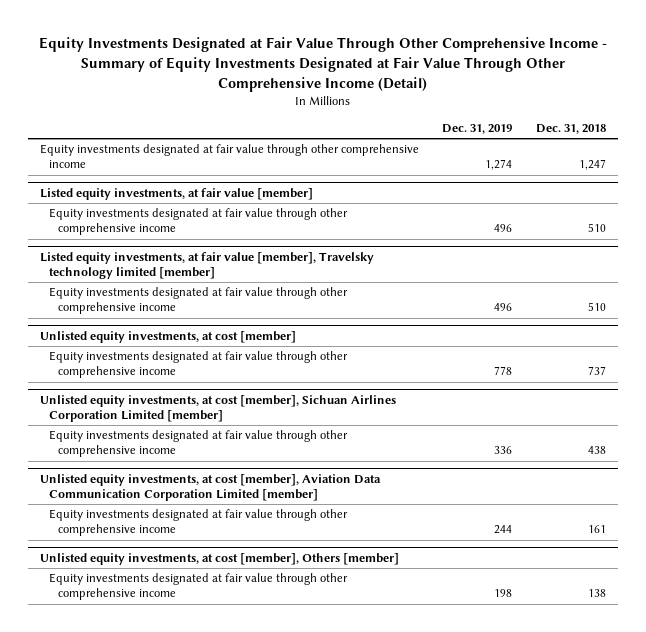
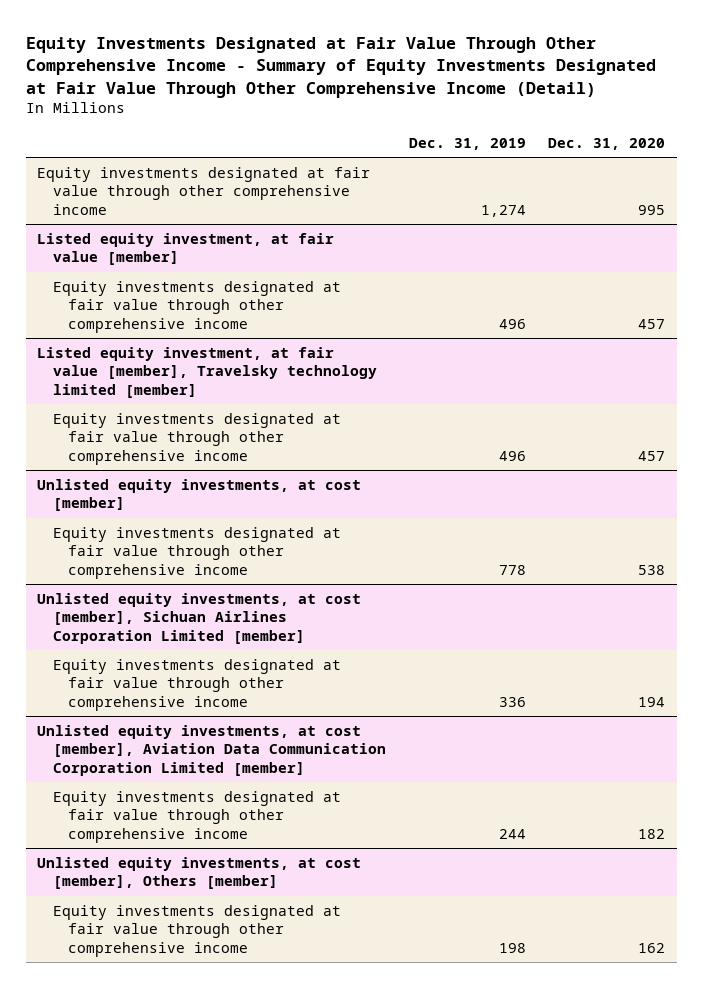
[535,123,606,134] Dec. 31, 2018 -> none
none -> [548,137,666,150] Dec. 31, 2020
[39,187,313,200] Listed equity investments, at fair value [member] -> [37,232,335,266] Listed equity investment, at fair value [member]
[39,251,374,279] Listed equity investments, at fair value [member], Travelsky technology limited [member] -> [37,346,377,398] Listed equity investment, at fair value [member], Travelsky technology limited [member]

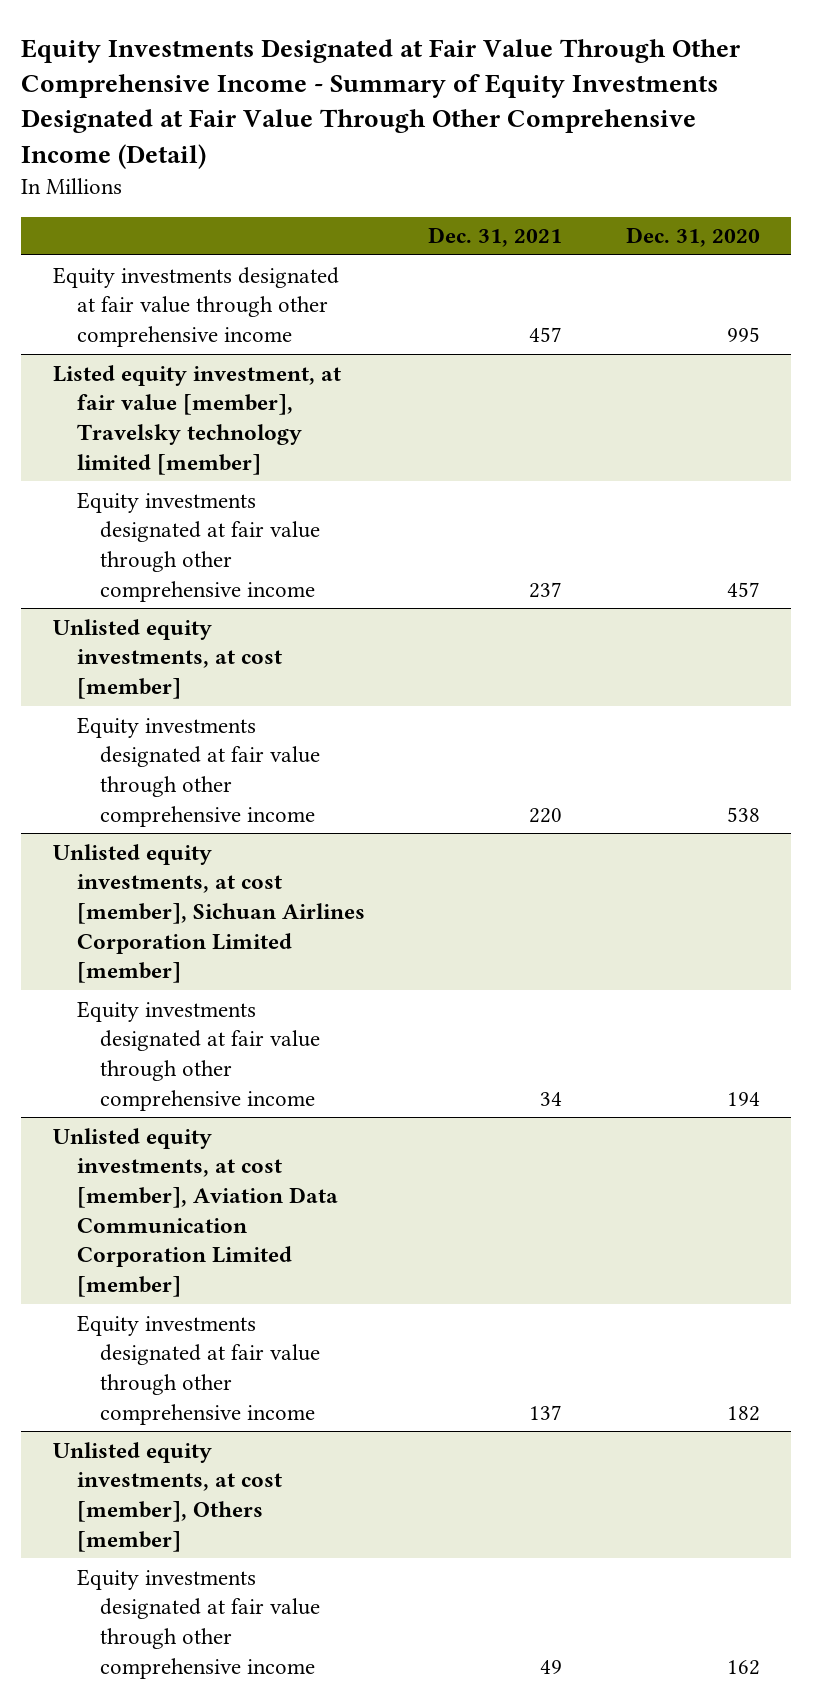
[408,137,526,150] Dec. 31, 2019 -> none
none -> [428,227,563,248] Dec. 31, 2021
[37,232,335,266] Listed equity investment, at fair value [member] -> none
[52,280,341,333] Equity investments designated at fair value through other comprehensive income -> none

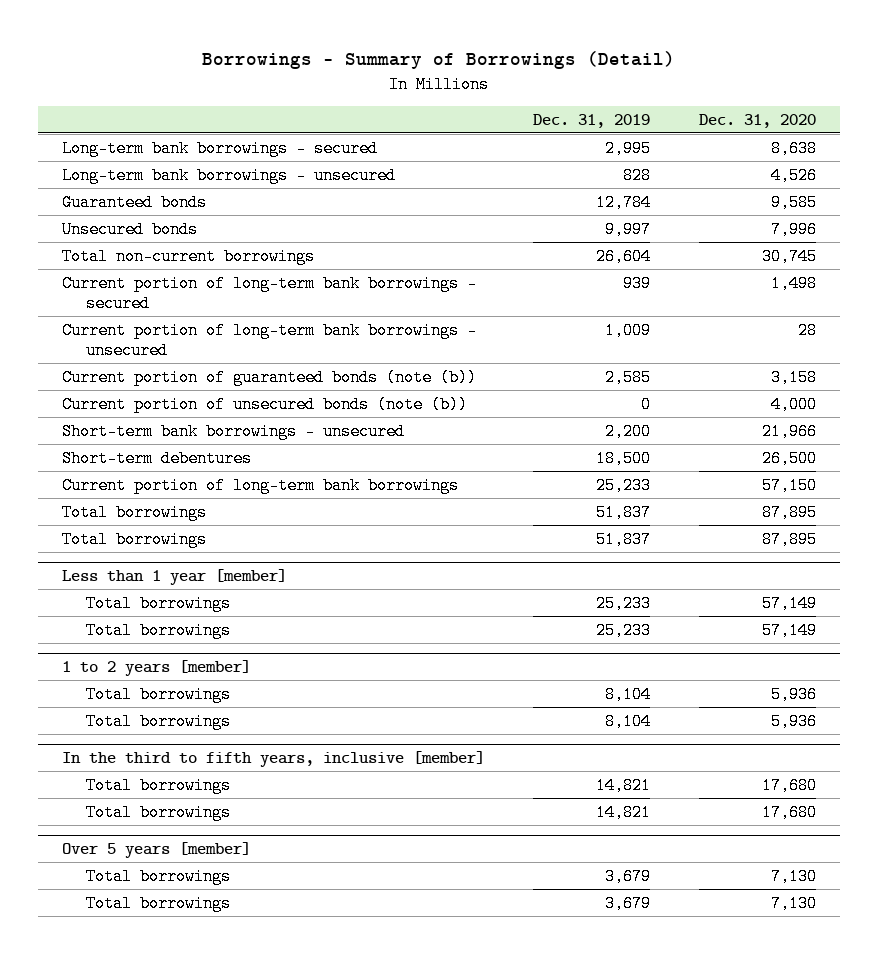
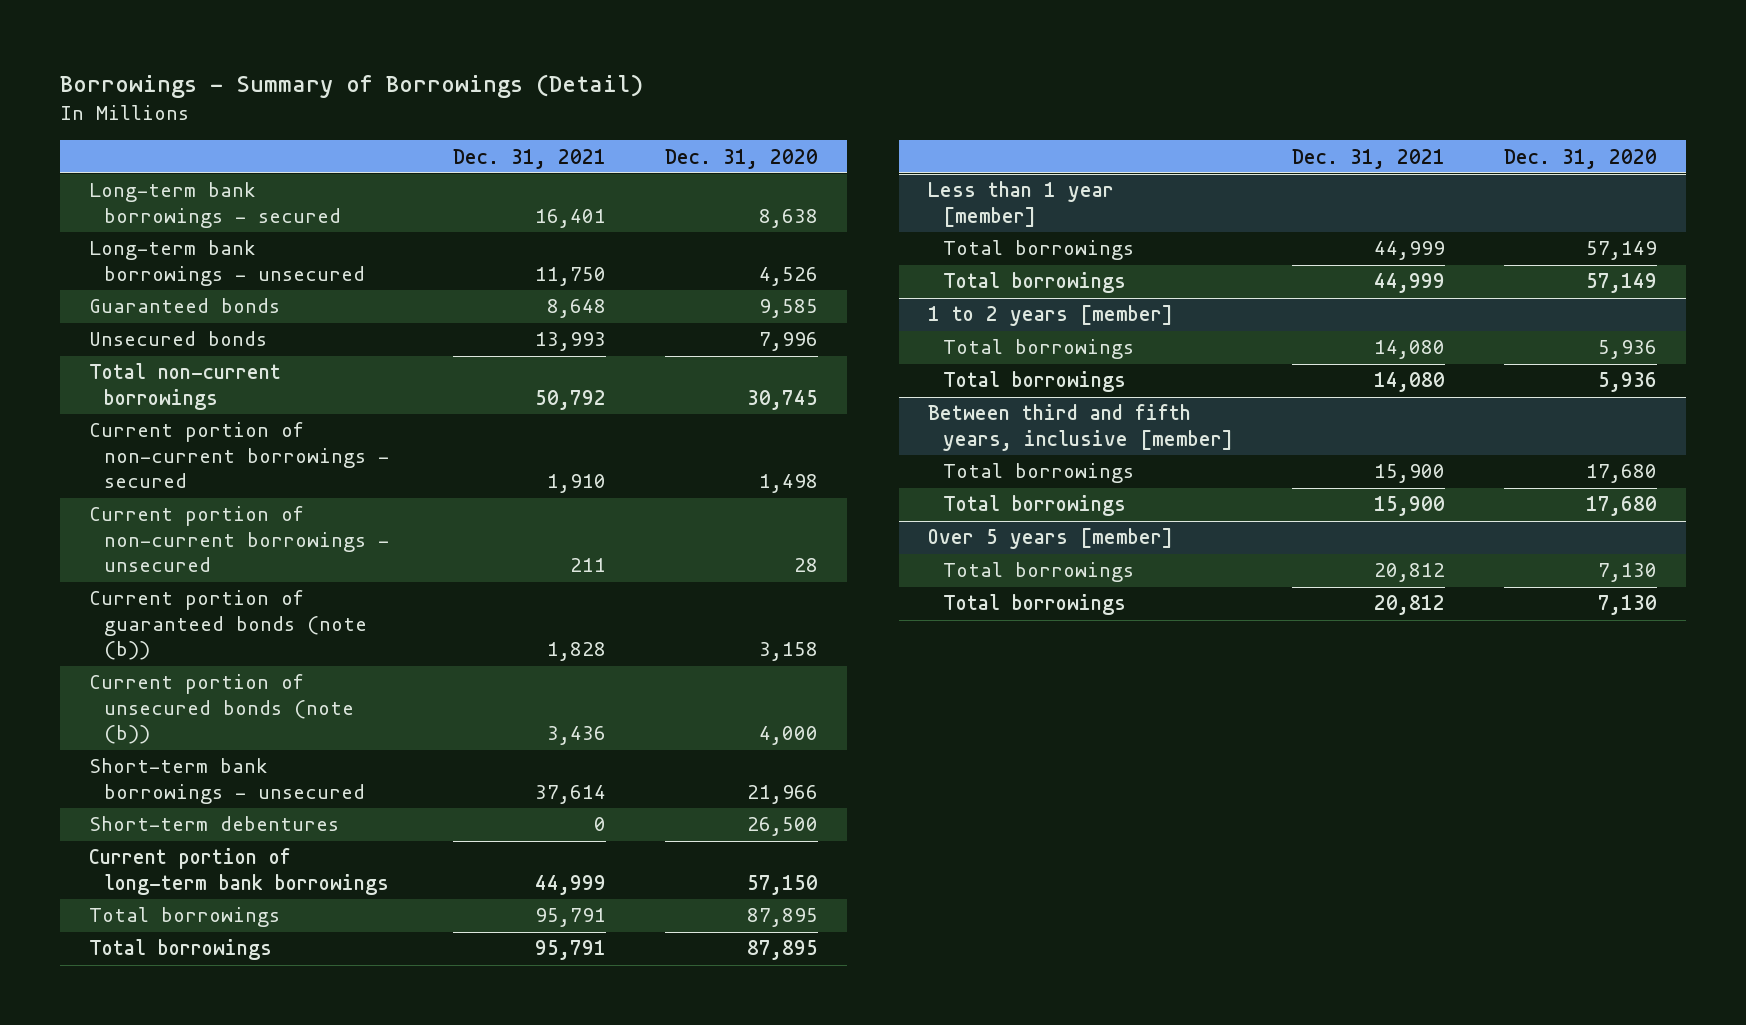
[533,113,651,128] Dec. 31, 2019 -> none
none -> [452,148,606,169] Dec. 31, 2021
[62,274,478,312] Current portion of long-term bank borrowings - secured -> [89,422,389,489] Current portion of non-current borrowings - secured
[62,321,478,359] Current portion of long-term bank borrowings - unsecured -> [89,506,389,573] Current portion of non-current borrowings - unsecured
[62,750,486,767] In the third to fifth years, inclusive [member] -> [928,404,1234,451] Between third and fifth years, inclusive [member]

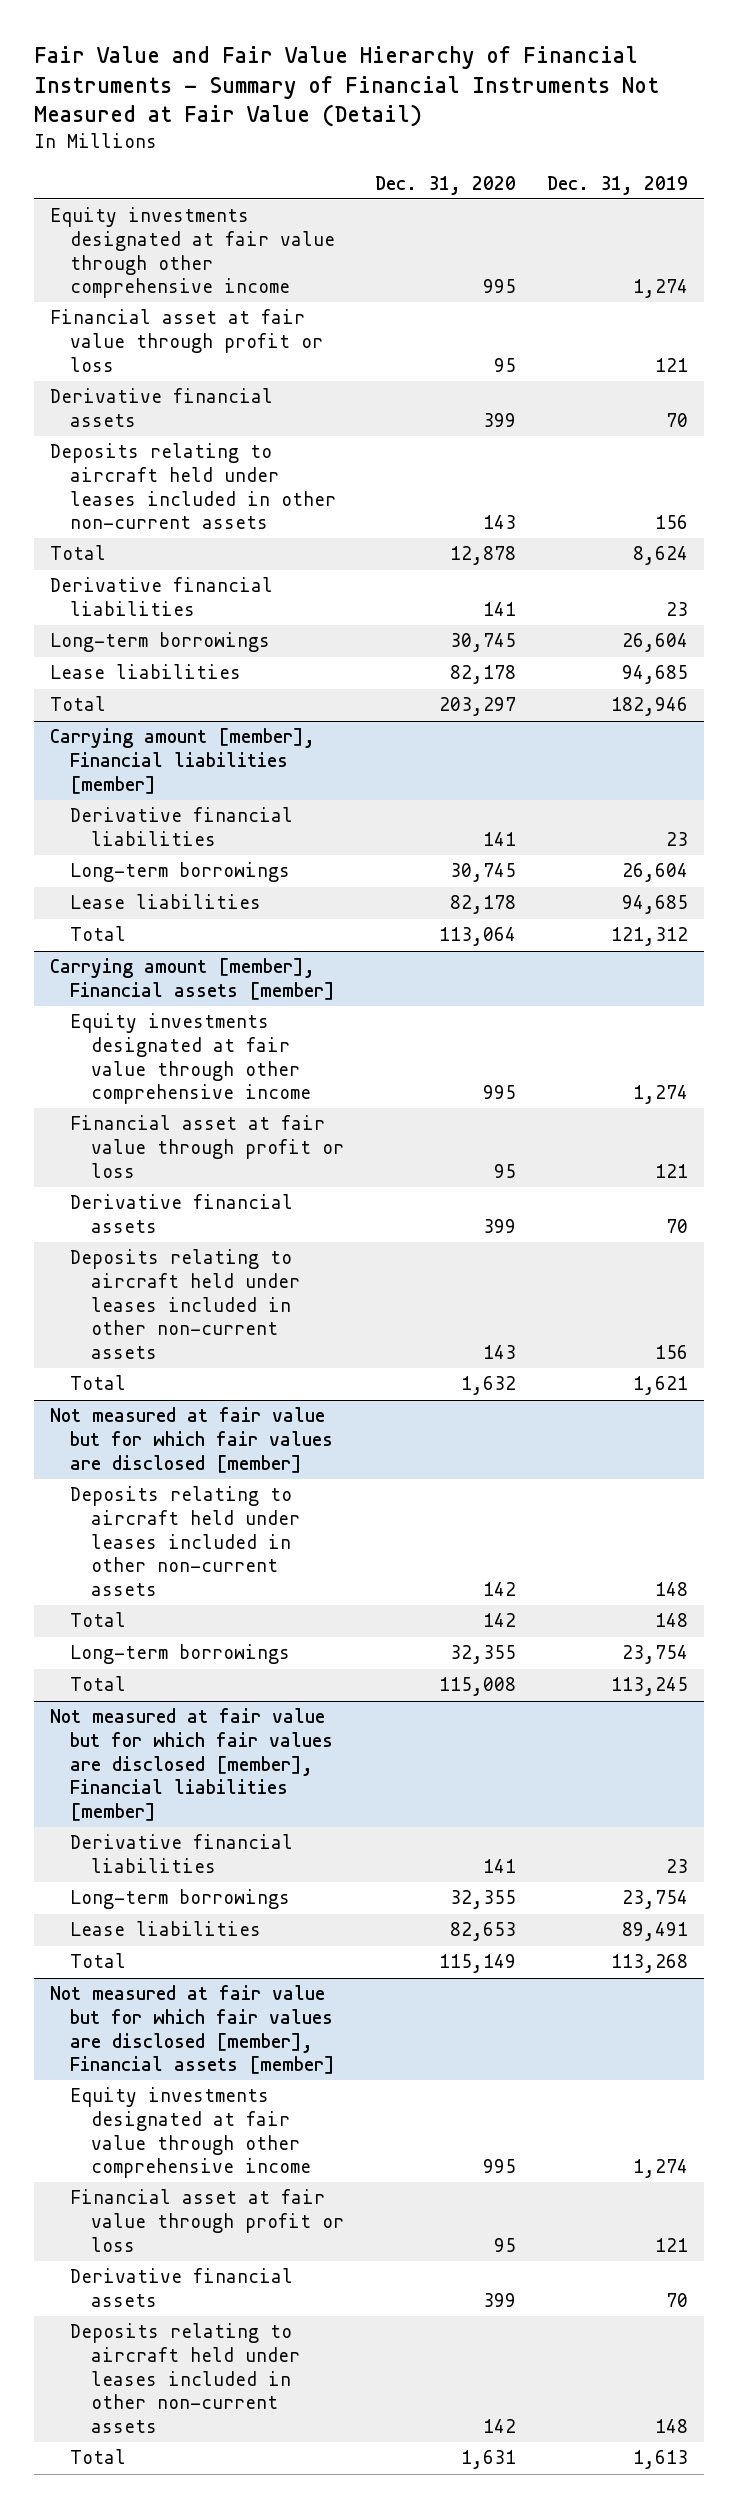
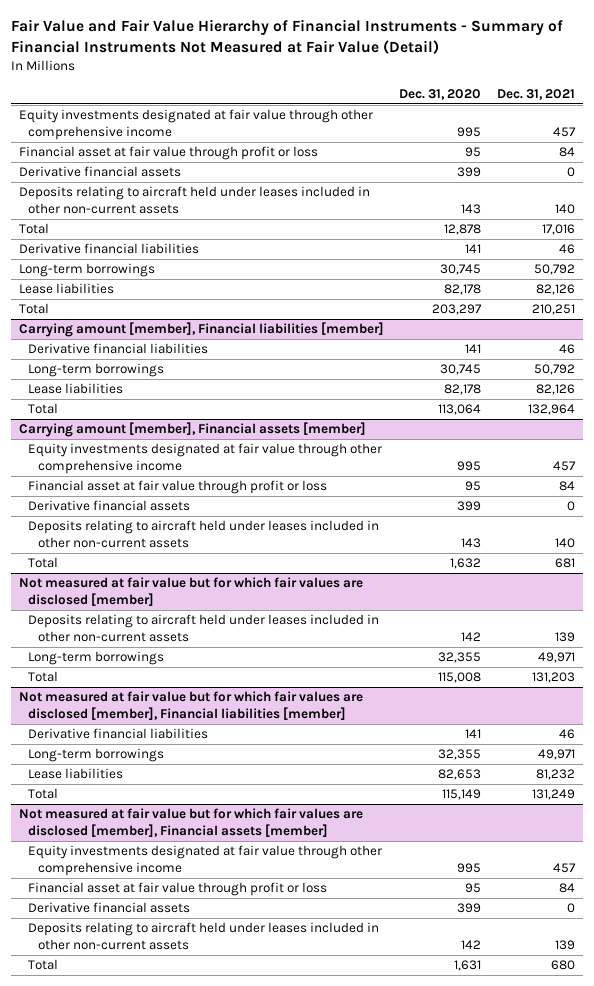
[546,175,688,195] Dec. 31, 2019 -> none
none -> [496,88,575,100] Dec. 31, 2021
[70,1612,127,1628] Total -> none

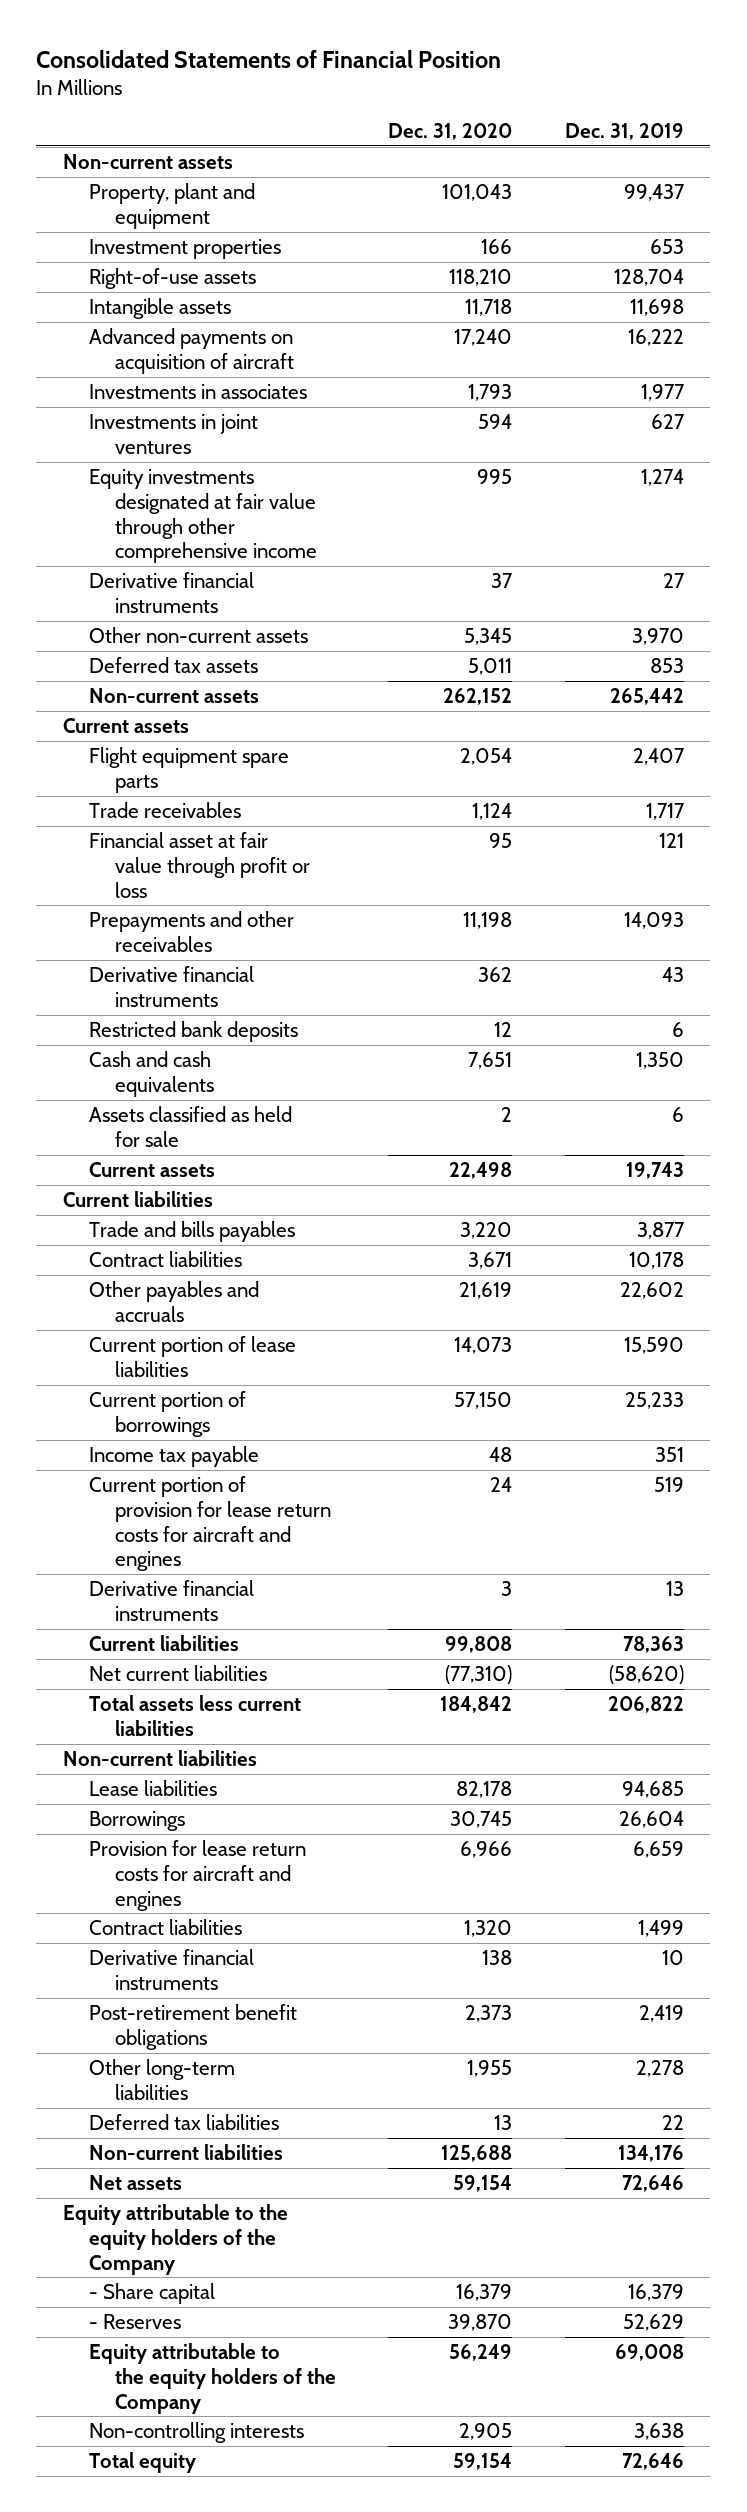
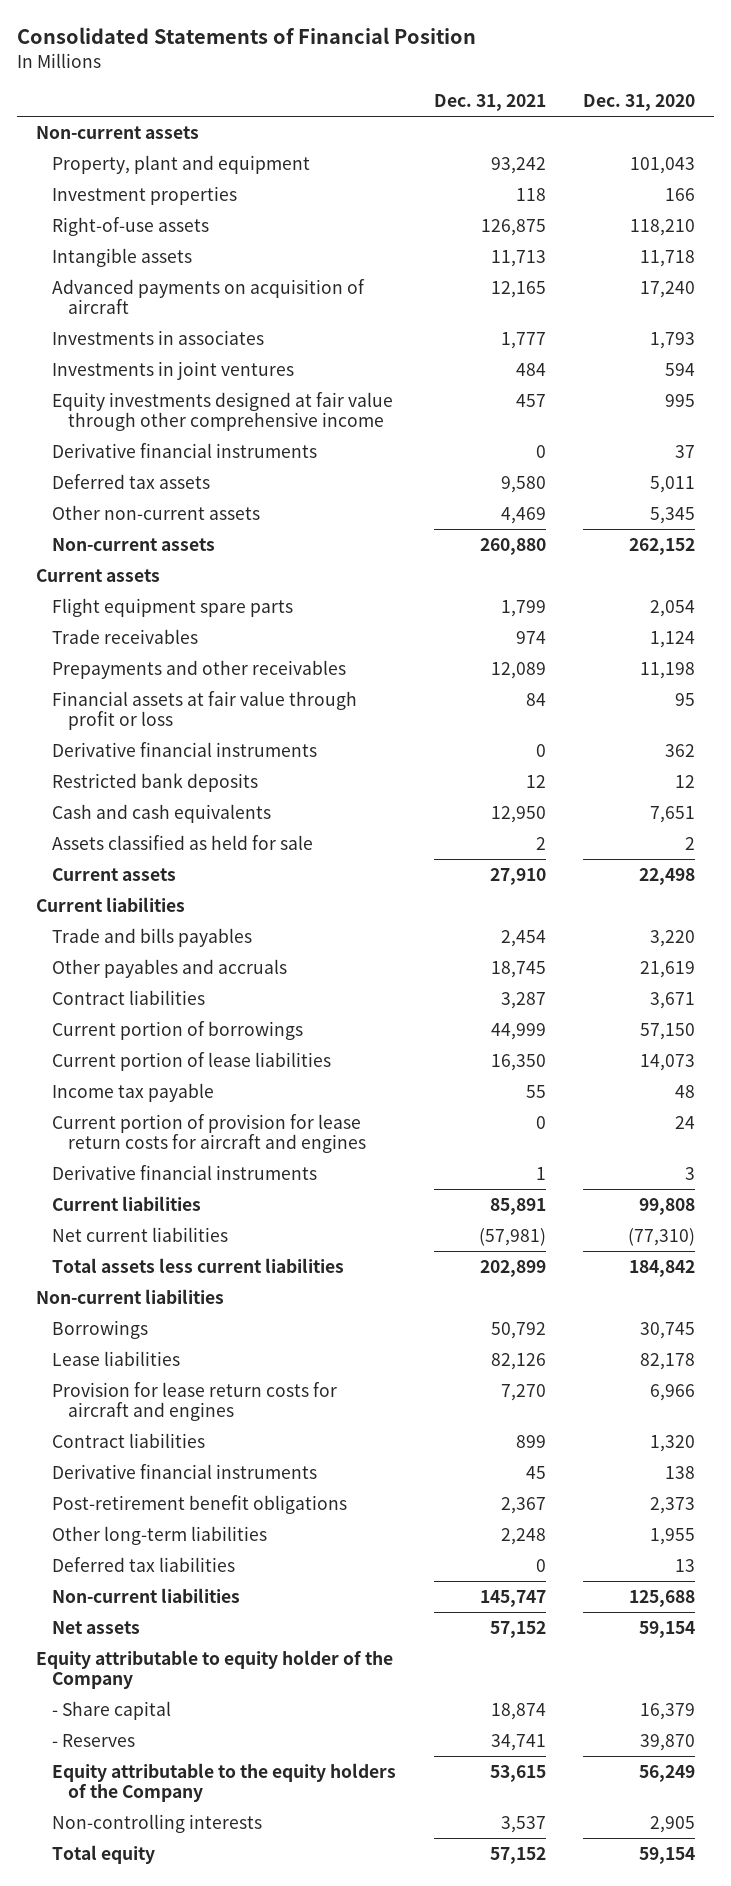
[564,122,684,140] Dec. 31, 2019 -> none
none -> [433,93,546,111] Dec. 31, 2021
[88,469,317,564] Equity investments designated at fair value through other comprehensive income -> [52,391,394,432] Equity investments designed at fair value through other comprehensive income
[88,627,308,644] Other non-current assets -> [52,504,261,520] Other non-current assets
[88,832,310,898] Financial asset at fair value through profit or loss -> none
none -> [52,690,358,731] Financial assets at fair value through profit or loss
[88,1251,242,1268] Contract liabilities -> [52,989,206,1005] Contract liabilities
[88,1336,296,1377] Current portion of lease liabilities -> [52,1051,332,1071] Current portion of lease liabilities
[88,1780,217,1797] Lease liabilities -> [52,1350,181,1366] Lease liabilities
[62,2204,288,2275] Equity attributable to the equity holders of the Company -> [36,1649,394,1690] Equity attributable to equity holder of the Company

